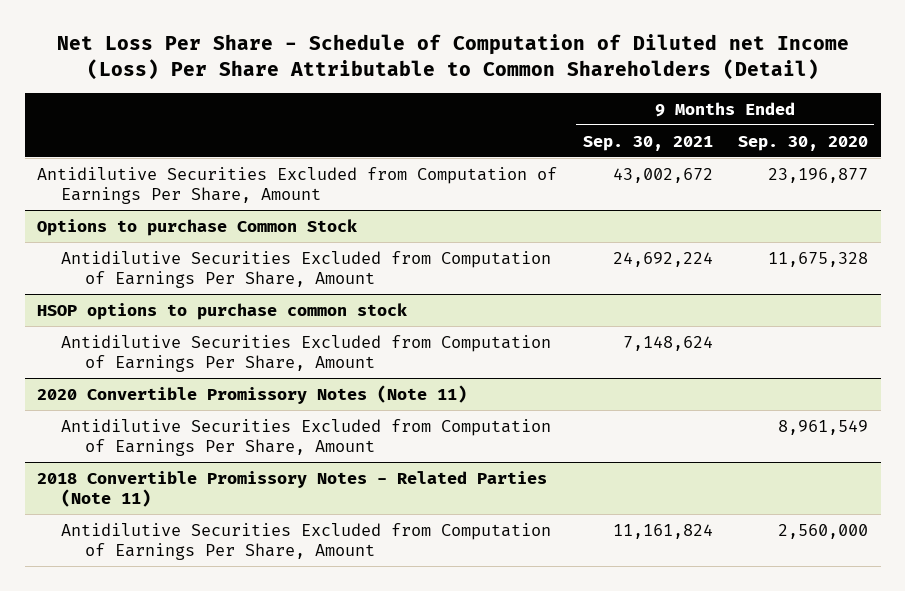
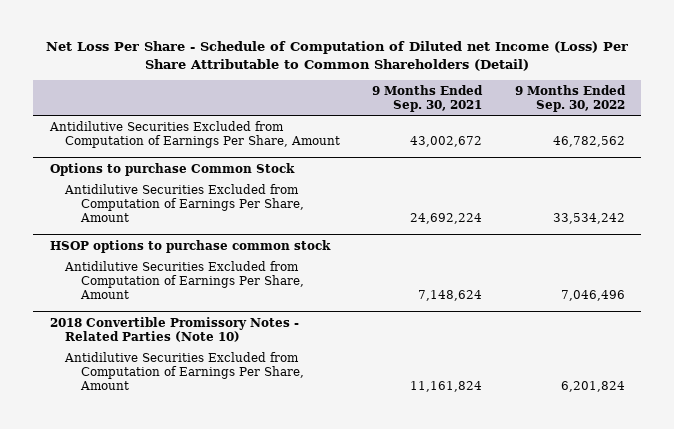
[738,135,869,151] Sep. 30, 2020 -> none
none -> [514,84,626,112] 9 Months Ended Sep. 30, 2022
[37,384,468,404] 2020 Convertible Promissory Notes (Note 11) -> none
[60,418,551,456] Antidilutive Securities Excluded from Computation of Earnings Per Share, Amount -> none
[37,470,548,507] 2018 Convertible Promissory Notes - Related Parties (Note 11) -> [49,316,299,342] 2018 Convertible Promissory Notes - Related Parties (Note 10)

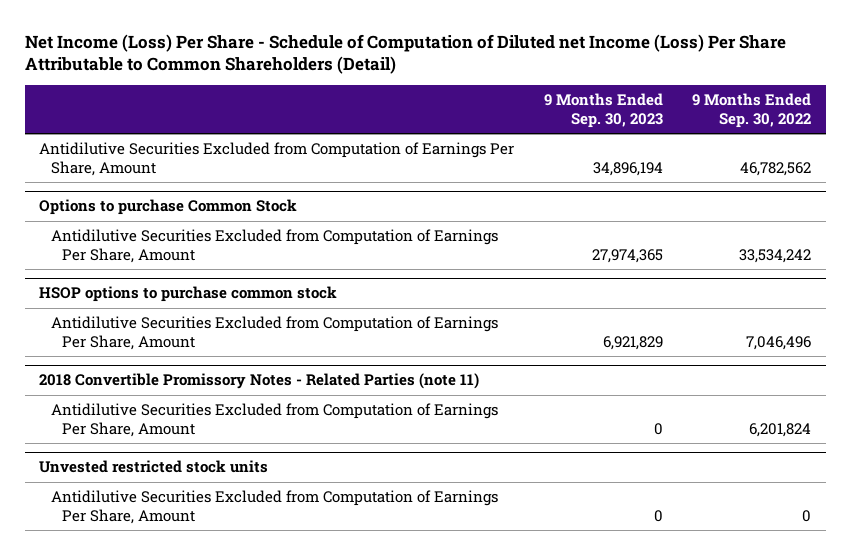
[46,41,629,71] Net Loss Per Share - Schedule of Computation of Diluted net Income (Loss) Per Share Attributable to Common Shareholders (Detail) -> [24,33,786,75] Net Income (Loss) Per Share - Schedule of Computation of Diluted net Income (Loss) Per Share Attributable to Common Shareholders (Detail)
[372,84,484,112] 9 Months Ended Sep. 30, 2021 -> none
none -> [543,93,663,128] 9 Months Ended Sep. 30, 2023
[49,316,299,342] 2018 Convertible Promissory Notes - Related Parties (Note 10) -> [39,373,480,390] 2018 Convertible Promissory Notes - Related Parties (note 11)
none -> [39,460,269,474] Unvested restricted stock units
none -> [50,489,498,524] Antidilutive Securities Excluded from Computation of Earnings Per Share, Amount

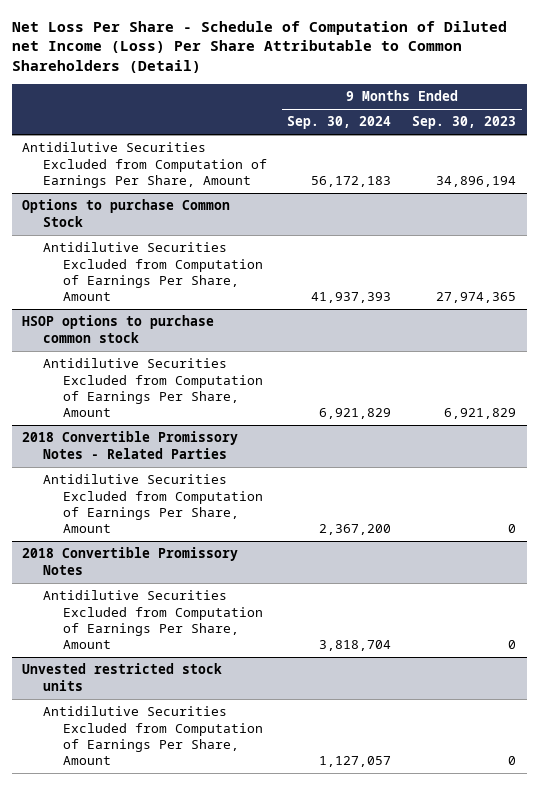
[24,33,786,75] Net Income (Loss) Per Share - Schedule of Computation of Diluted net Income (Loss) Per Share Attributable to Common Shareholders (Detail) -> [11,20,507,74] Net Loss Per Share - Schedule of Computation of Diluted net Income (Loss) Per Share Attributable to Common Shareholders (Detail)
[691,93,811,128] 9 Months Ended Sep. 30, 2022 -> none
none -> [287,116,392,130] Sep. 30, 2024
[39,373,480,390] 2018 Convertible Promissory Notes - Related Parties (note 11) -> [22,431,239,459] 2018 Convertible Promissory Notes - Related Parties
none -> [22,547,239,575] 2018 Convertible Promissory Notes
none -> [42,590,263,650] Antidilutive Securities Excluded from Computation of Earnings Per Share, Amount

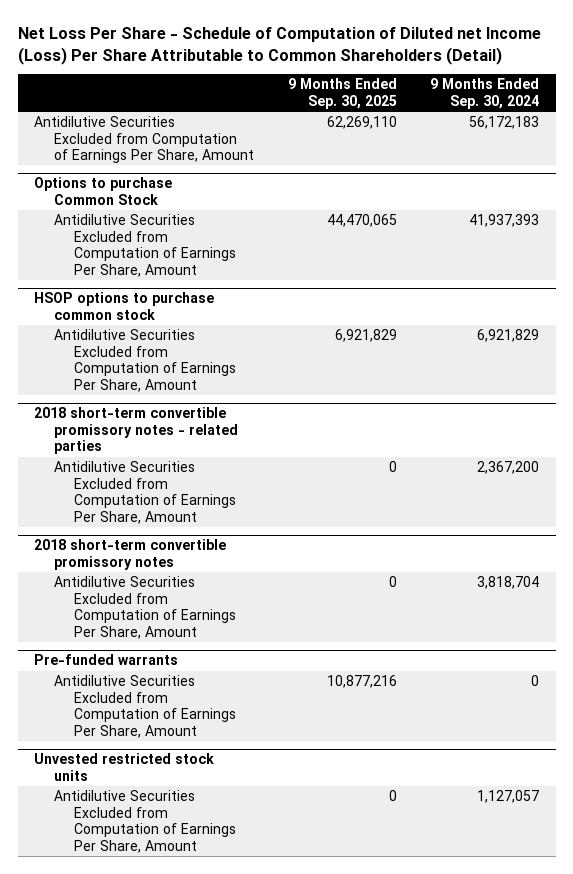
[412,116,517,130] Sep. 30, 2023 -> none
none -> [287,78,397,110] 9 Months Ended Sep. 30, 2025
[22,431,239,459] 2018 Convertible Promissory Notes - Related Parties -> [34,407,239,455] 2018 short-term convertible promissory notes - related parties
[22,547,239,575] 2018 Convertible Promissory Notes -> [34,539,227,570] 2018 short-term convertible promissory notes
none -> [34,654,179,666] Pre-funded warrants
none -> [54,675,237,738] Antidilutive Securities Excluded from Computation of Earnings Per Share, Amount

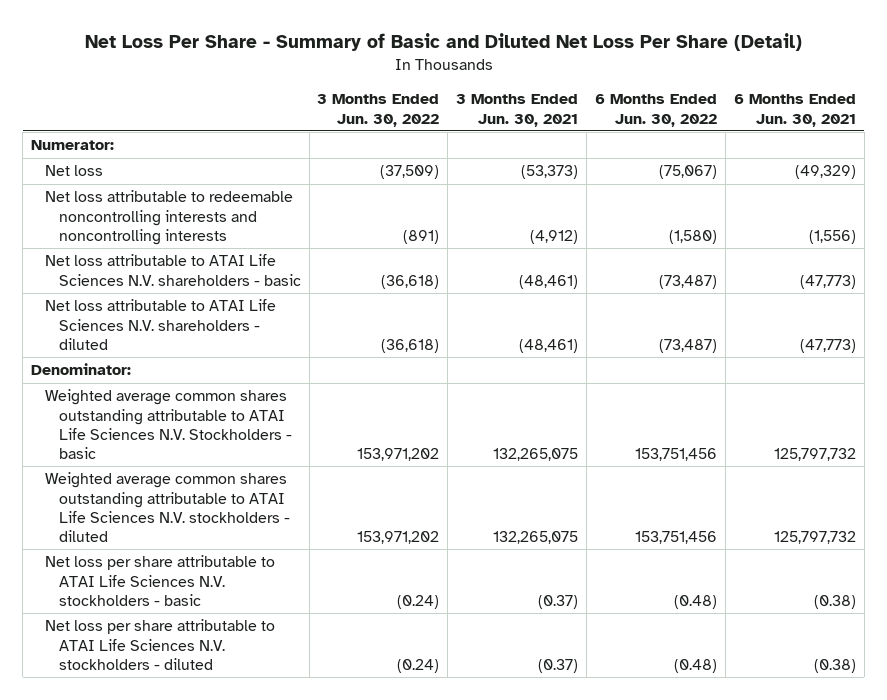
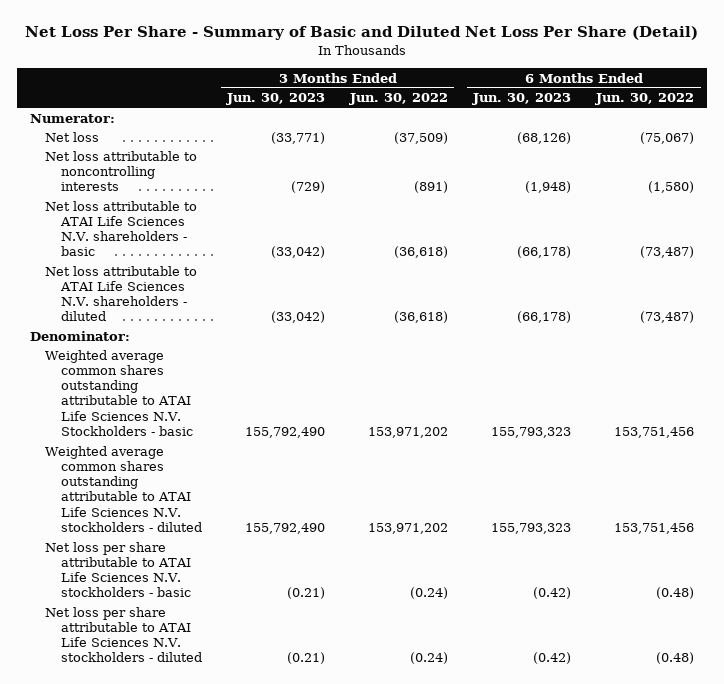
[456,94,579,127] 3 Months Ended Jun. 30, 2021 -> none
[733,94,856,127] 6 Months Ended Jun. 30, 2021 -> none
none -> [226,93,326,106] Jun. 30, 2023
none -> [472,93,572,106] Jun. 30, 2023
[44,190,293,245] Net loss attributable to redeemable noncontrolling interests and noncontrolling interests -> [45,150,198,192] Net loss attributable to noncontrolling interests

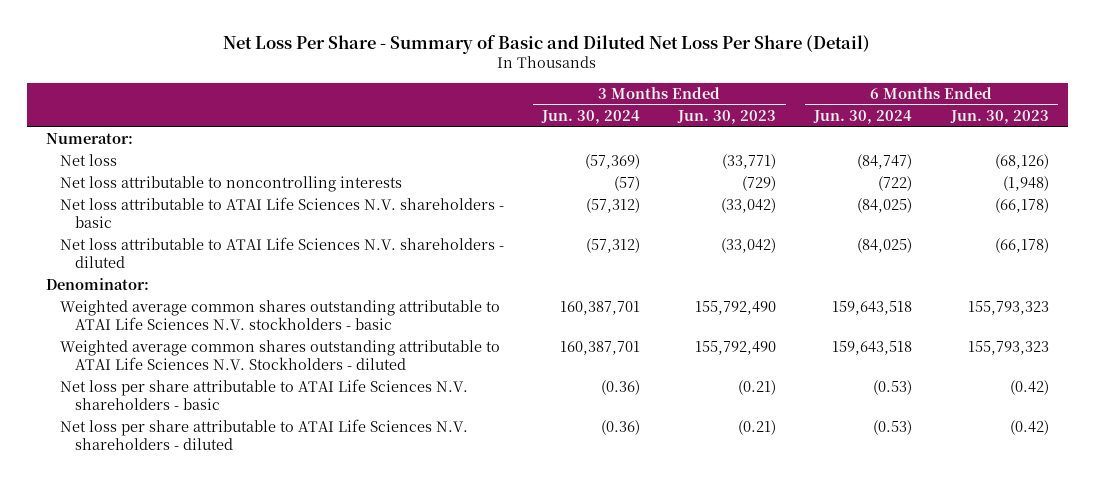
[349,93,449,106] Jun. 30, 2022 -> none
[595,93,695,106] Jun. 30, 2022 -> none
none -> [541,109,641,124] Jun. 30, 2024
none -> [813,109,913,124] Jun. 30, 2024
[45,349,193,436] Weighted average common shares outstanding attributable to ATAI Life Sciences N.V. Stockholders - basic -> [60,300,501,331] Weighted average common shares outstanding attributable to ATAI Life Sciences N.V. stockholders - basic
[45,445,202,532] Weighted average common shares outstanding attributable to ATAI Life Sciences N.V. stockholders - diluted -> [60,340,501,371] Weighted average common shares outstanding attributable to ATAI Life Sciences N.V. Stockholders - diluted
[45,541,191,598] Net loss per share attributable to ATAI Life Sciences N.V. stockholders - basic -> [60,379,469,411] Net loss per share attributable to ATAI Life Sciences N.V. shareholders - basic
[45,606,202,663] Net loss per share attributable to ATAI Life Sciences N.V. stockholders - diluted -> [60,419,469,451] Net loss per share attributable to ATAI Life Sciences N.V. shareholders - diluted

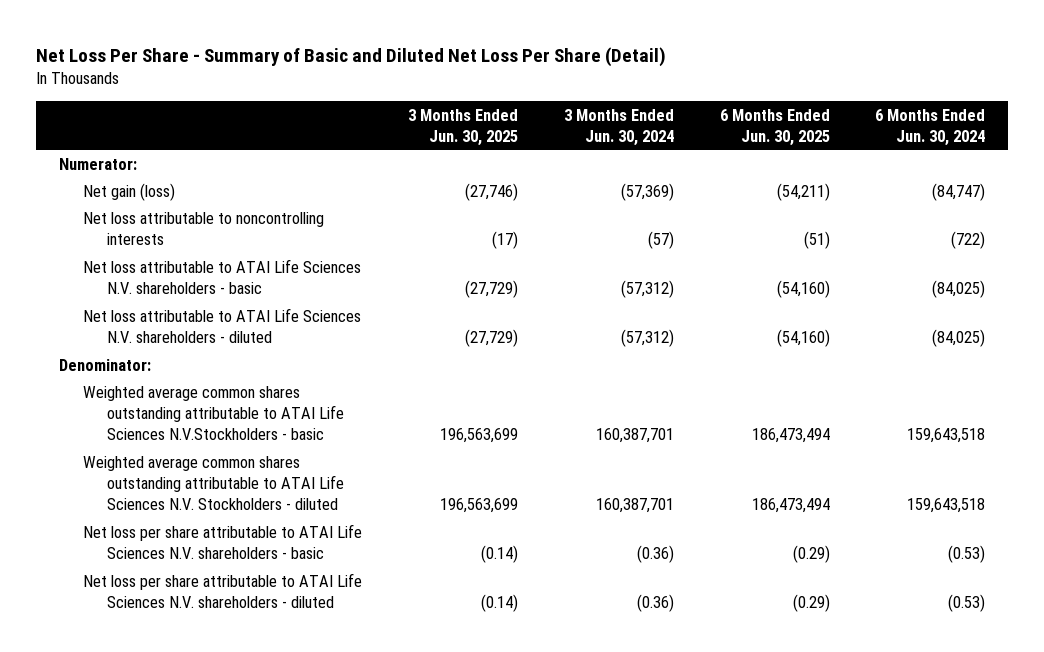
[677,109,777,124] Jun. 30, 2023 -> none
[949,109,1049,124] Jun. 30, 2023 -> none
none -> [407,108,518,146] 3 Months Ended Jun. 30, 2025
none -> [719,108,830,146] 6 Months Ended Jun. 30, 2025
[60,154,118,167] Net loss -> [83,182,176,201] Net gain (loss)
[60,300,501,331] Weighted average common shares outstanding attributable to ATAI Life Sciences N.V. stockholders - basic -> [83,385,345,440] Weighted average common shares outstanding attributable to ATAI Life Sciences N.V.Stockholders - basic

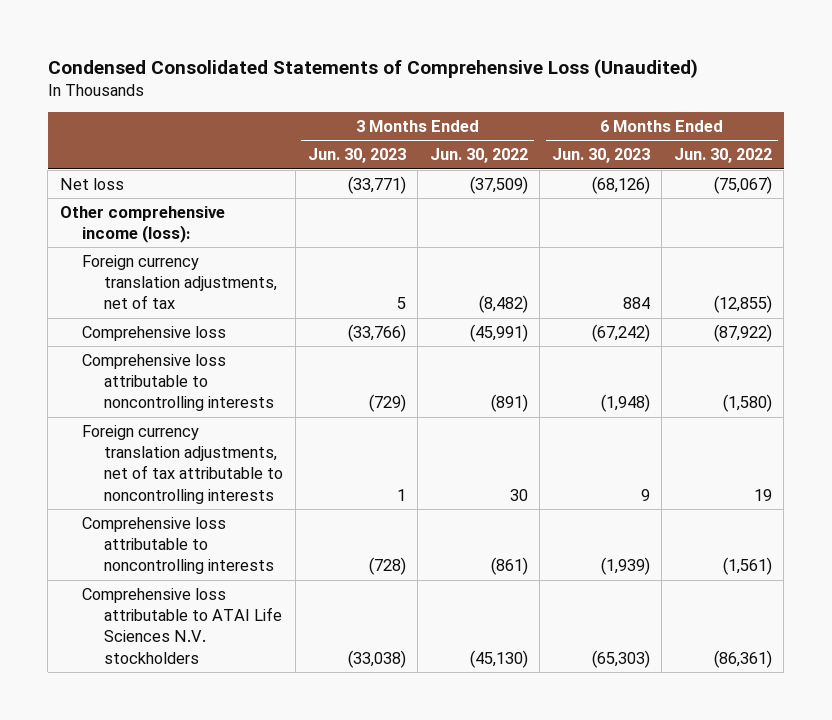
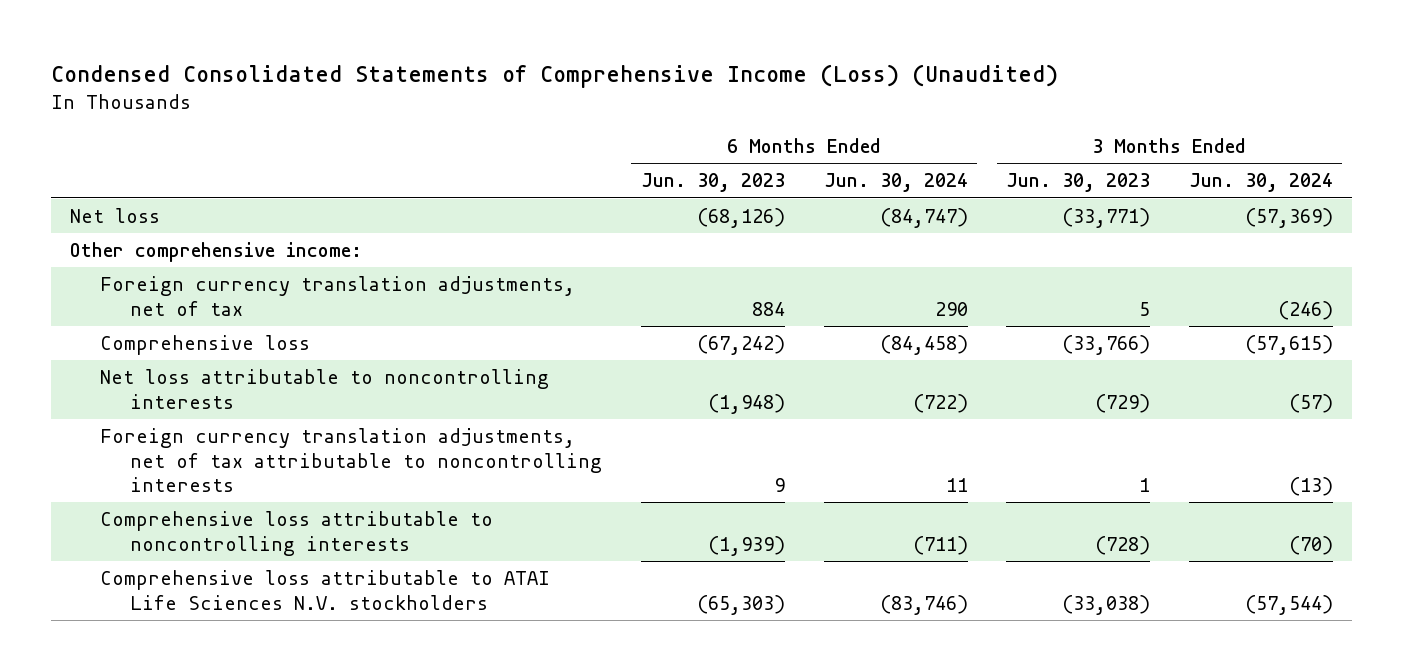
[47,58,698,78] Condensed Consolidated Statements of Comprehensive Loss (Unaudited) -> [50,63,1058,88] Condensed Consolidated Statements of Comprehensive Income (Loss) (Unaudited)
[429,148,528,164] Jun. 30, 2022 -> none
[673,148,772,164] Jun. 30, 2022 -> none
none -> [823,173,968,193] Jun. 30, 2024
none -> [1188,173,1333,193] Jun. 30, 2024
[60,205,226,244] Other comprehensive income (loss): -> [70,242,363,263] Other comprehensive income:
[82,353,275,412] Comprehensive loss attributable to noncontrolling interests -> [100,369,550,409] Net loss attributable to noncontrolling interests

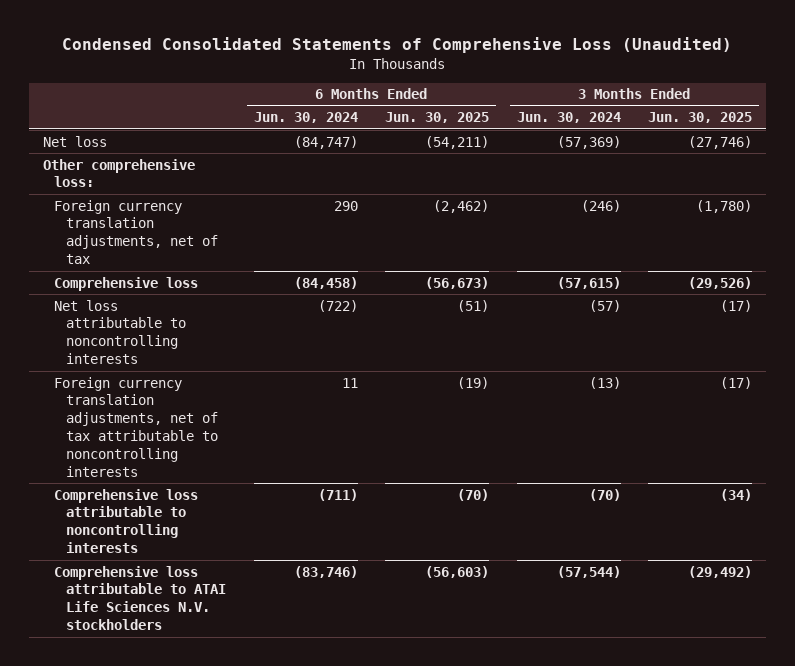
[50,63,1058,88] Condensed Consolidated Statements of Comprehensive Income (Loss) (Unaudited) -> [62,37,733,54] Condensed Consolidated Statements of Comprehensive Loss (Unaudited)
[640,173,785,193] Jun. 30, 2023 -> none
[1006,173,1151,193] Jun. 30, 2023 -> none
none -> [385,112,490,124] Jun. 30, 2025
none -> [648,112,753,124] Jun. 30, 2025
[70,242,363,263] Other comprehensive income: -> [42,158,195,188] Other comprehensive loss:

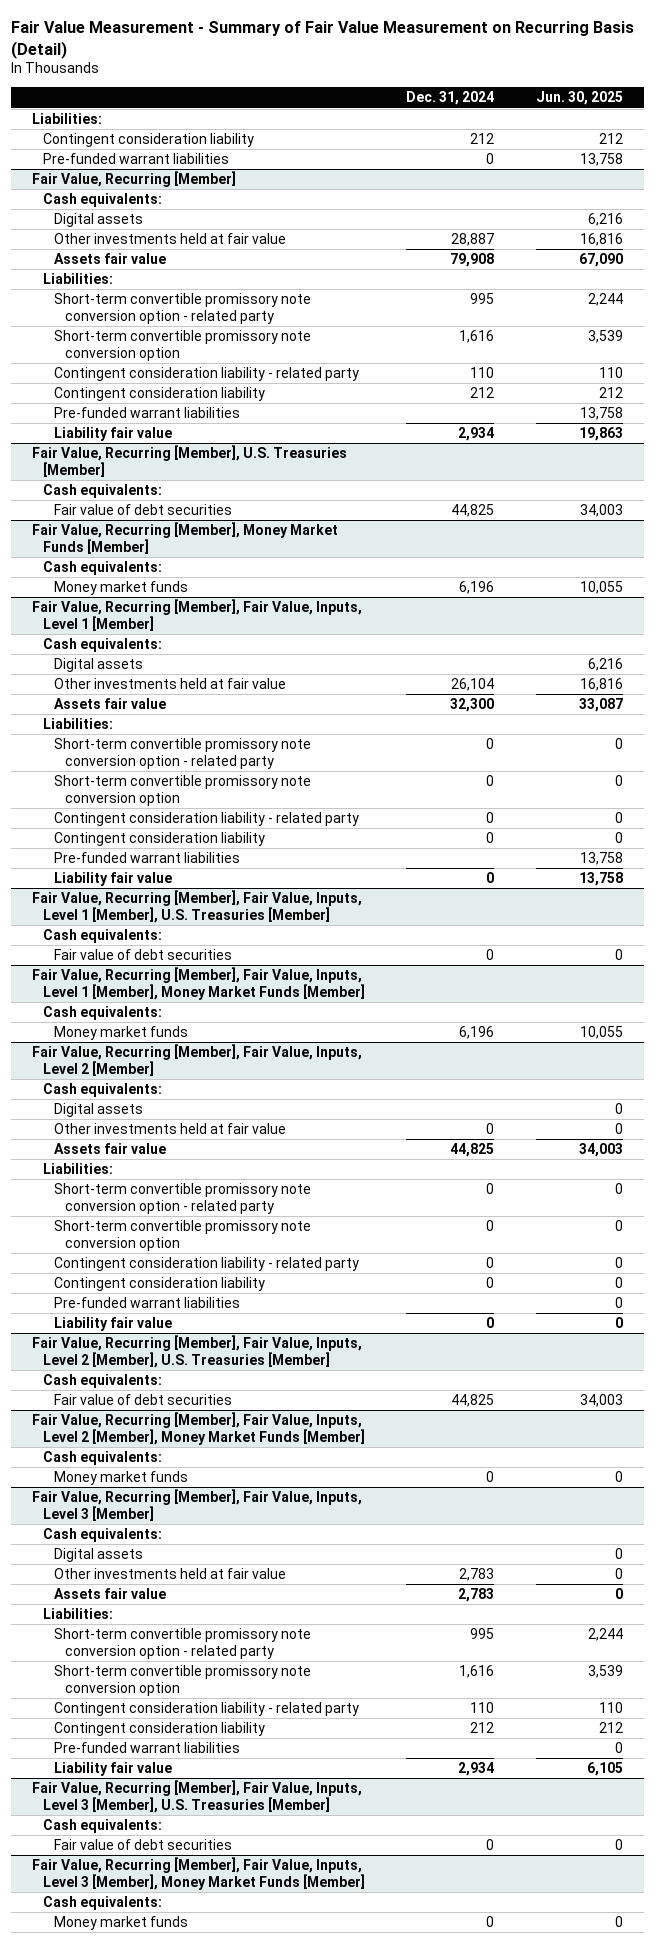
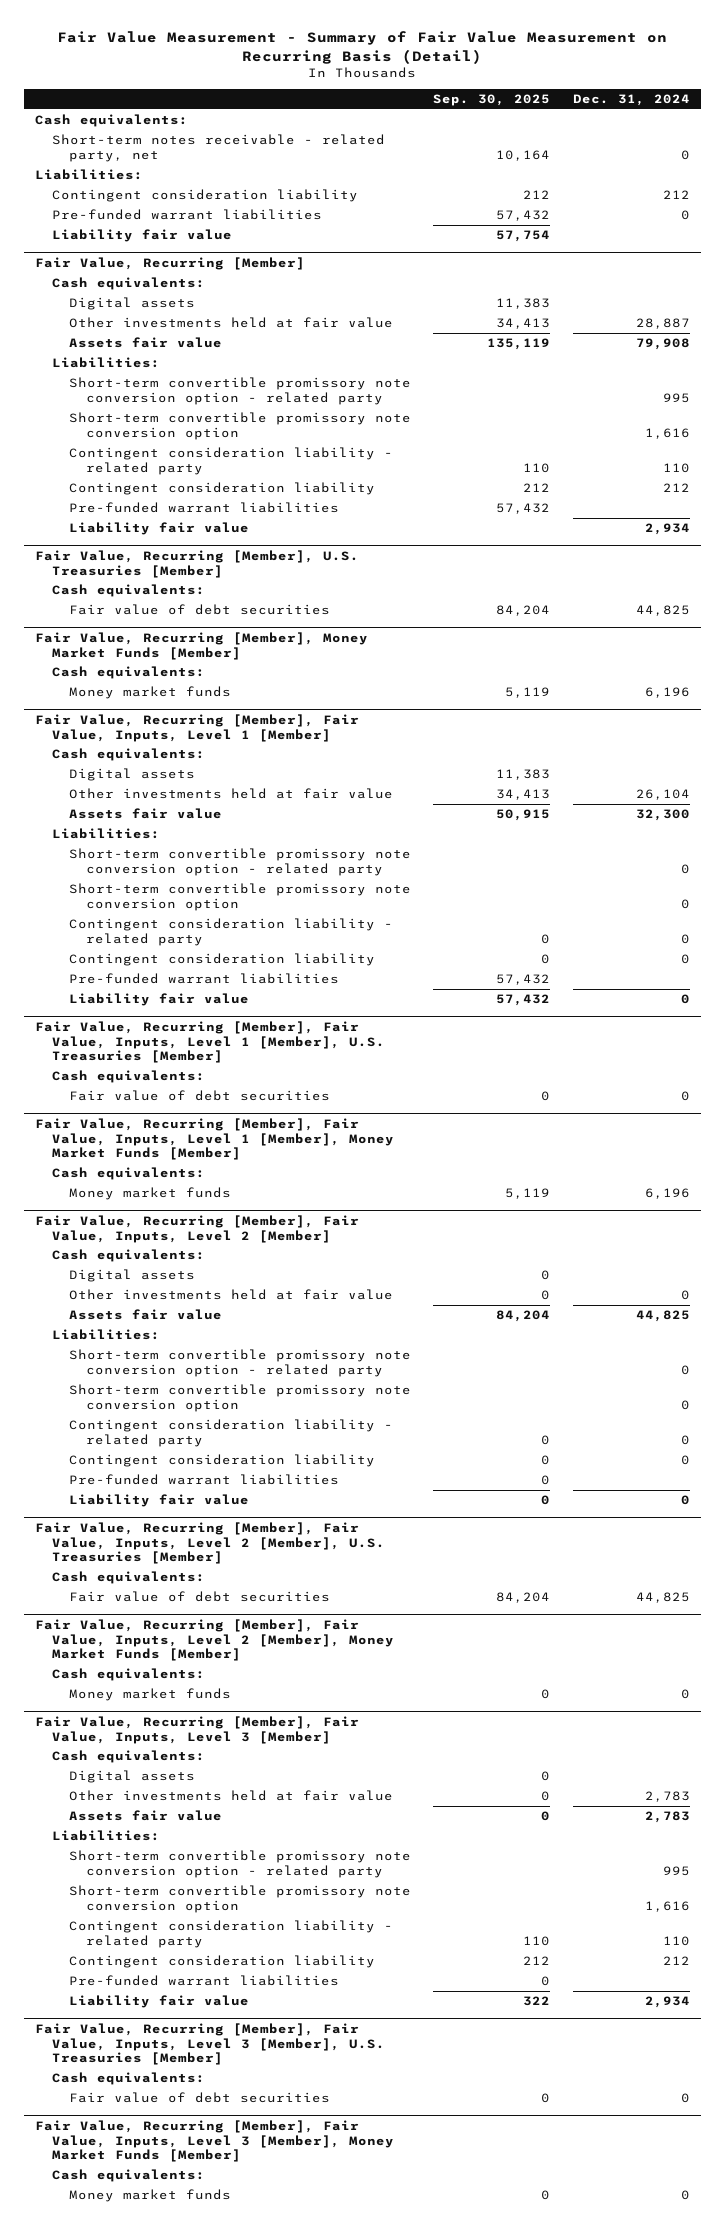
[535,91,623,106] Jun. 30, 2025 -> none
none -> [433,93,551,106] Sep. 30, 2025
none -> [34,114,188,128] Cash equivalents:
none -> [51,134,385,163] Short-term notes receivable - related party, net
none -> [51,229,232,243] Liability fair value

